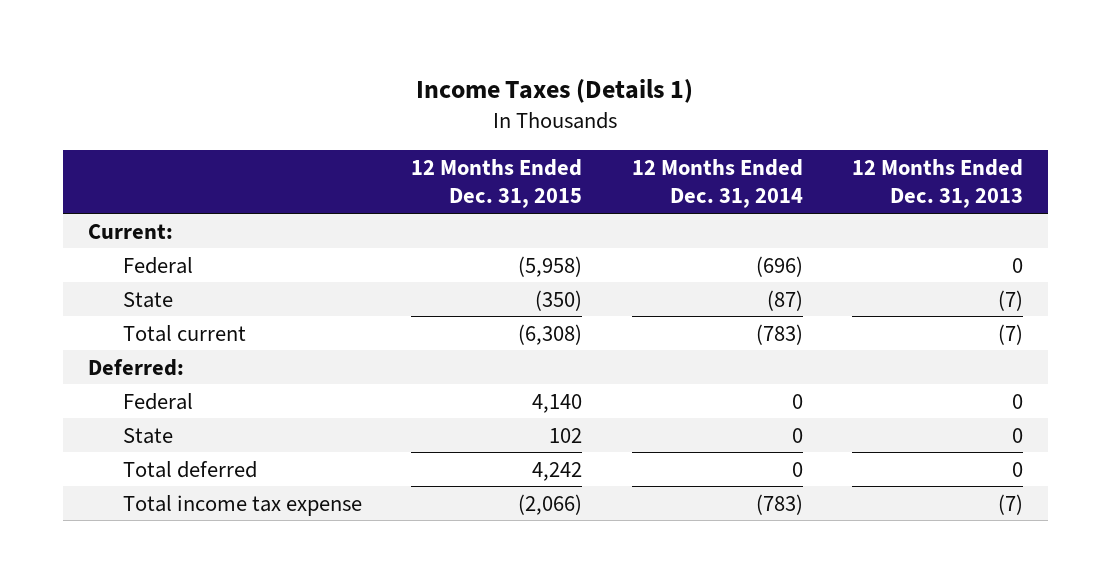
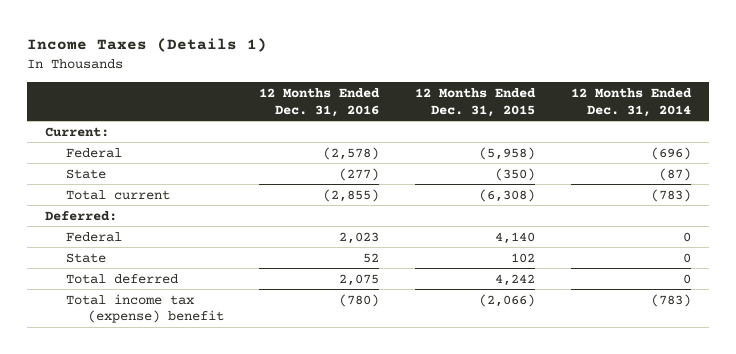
[851,159,1023,209] 12 Months Ended Dec. 31, 2013 -> none
none -> [259,87,381,117] 12 Months Ended Dec. 31, 2016
[122,494,362,516] Total income tax expense -> [66,293,224,324] Total income tax (expense) benefit

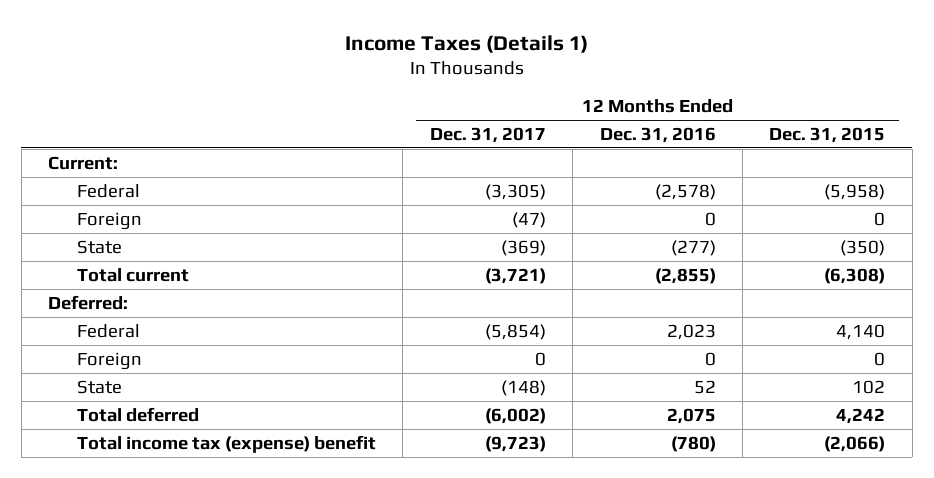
[570,87,692,117] 12 Months Ended Dec. 31, 2014 -> none
none -> [429,126,546,143] Dec. 31, 2017
none -> [77,211,143,230] Foreign
none -> [77,351,143,370] Foreign

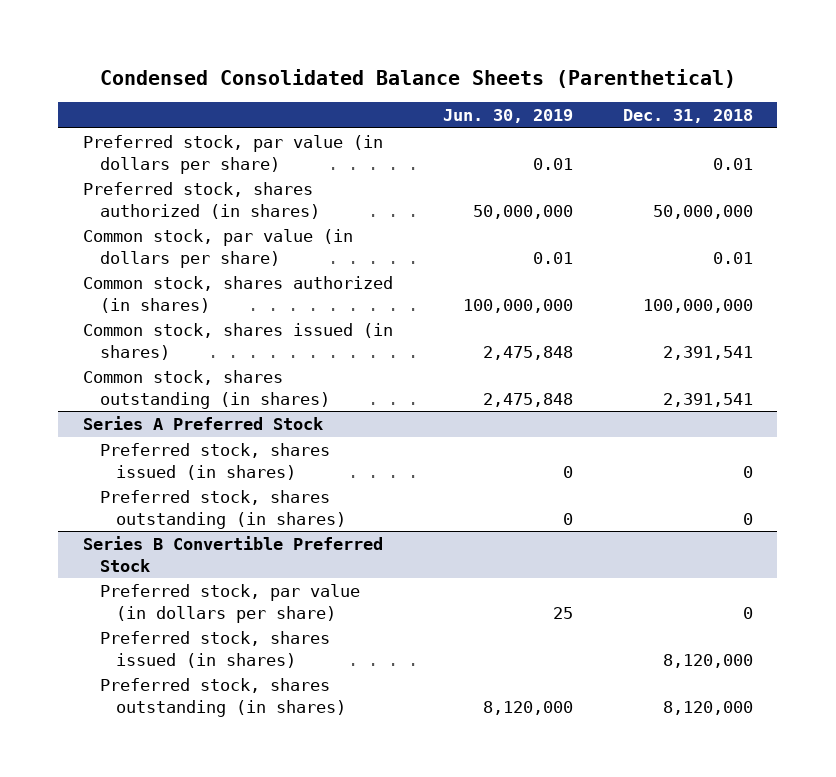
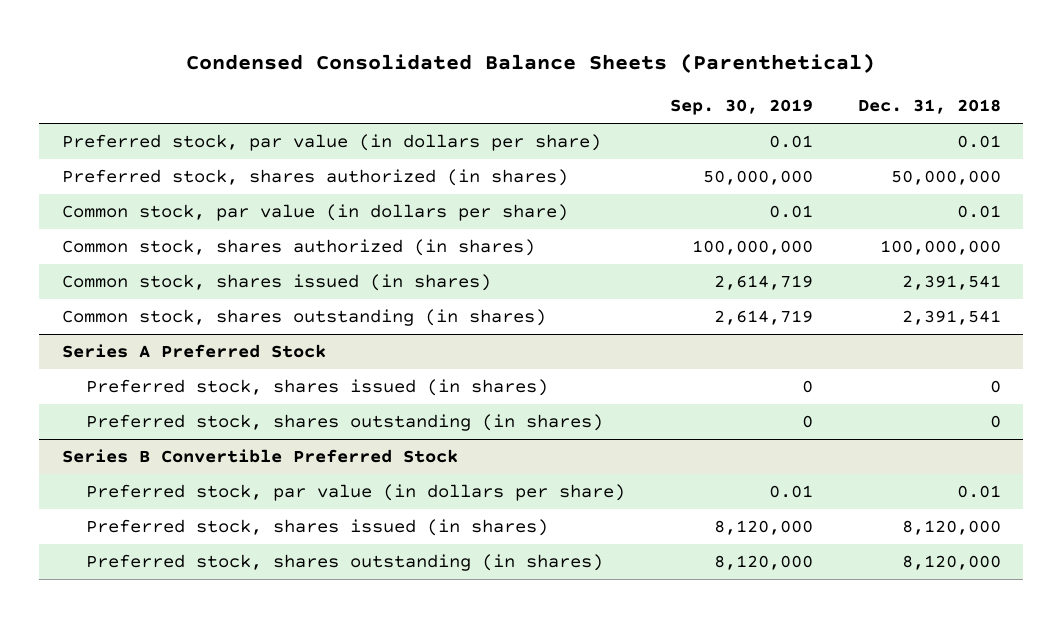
[442,109,573,124] Jun. 30, 2019 -> none
none -> [669,99,813,116] Sep. 30, 2019
[742,606,753,619] 0 -> [956,485,1001,499] 0.01

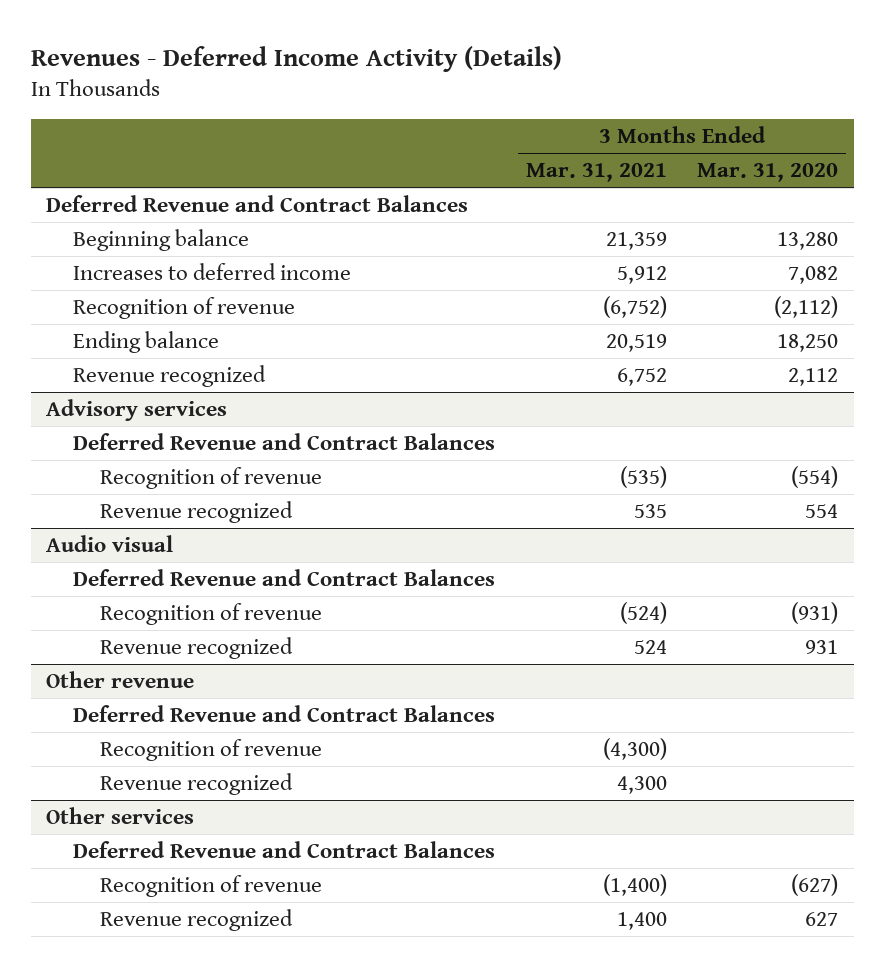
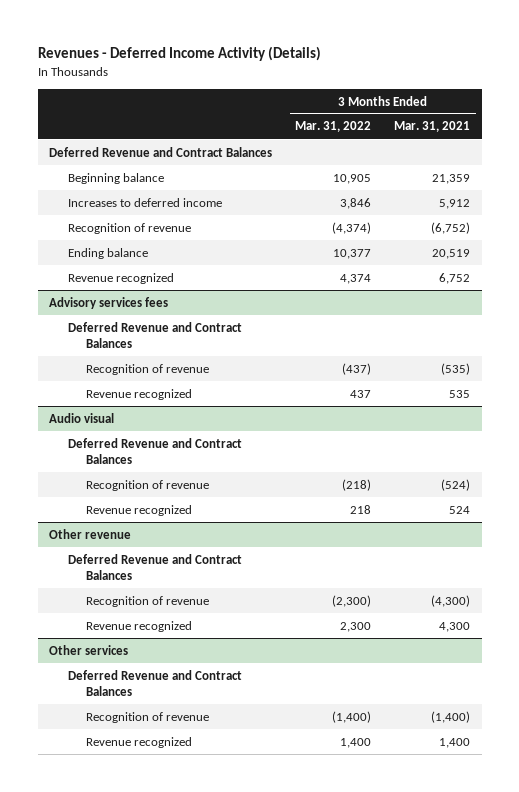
[697,163,839,183] Mar. 31, 2020 -> none
none -> [295,121,372,133] Mar. 31, 2022
[46,399,228,422] Advisory services -> [49,296,169,309] Advisory services fees

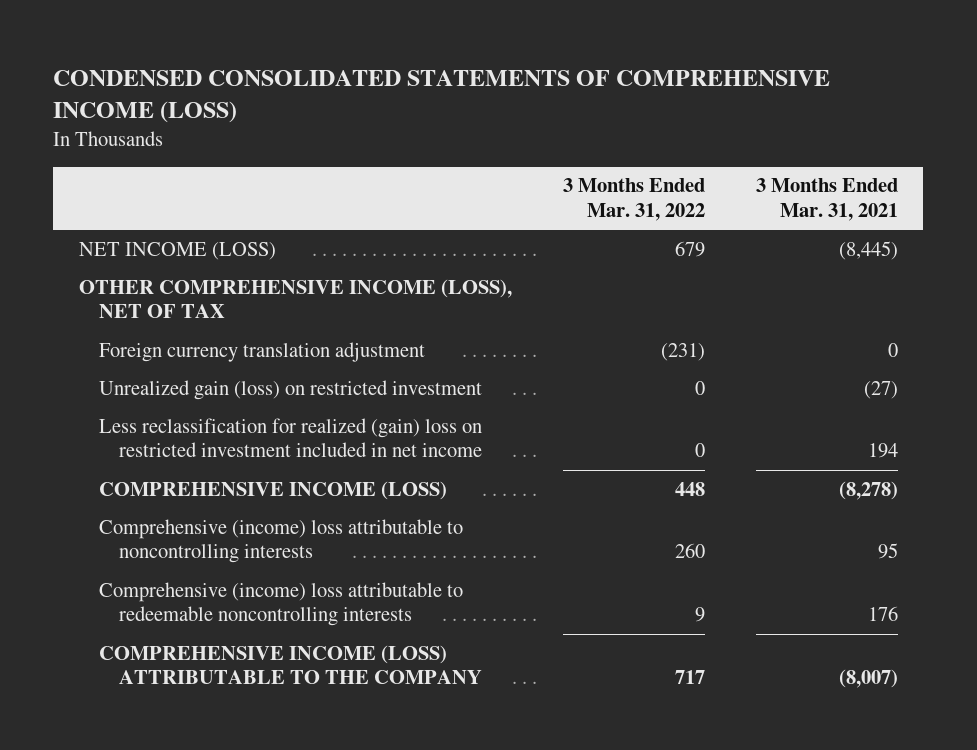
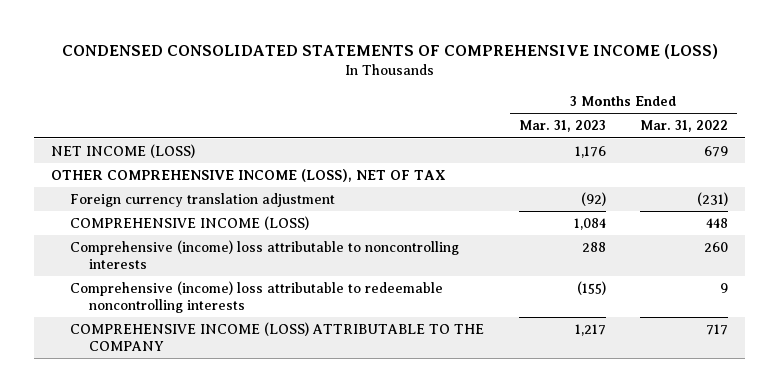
[755,178,898,221] 3 Months Ended Mar. 31, 2021 -> none
none -> [518,120,606,133] Mar. 31, 2023
[98,379,482,400] Unrealized gain (loss) on restricted investment -> none
[98,417,482,458] Less reclassification for realized (gain) loss on restricted investment included in net income -> none

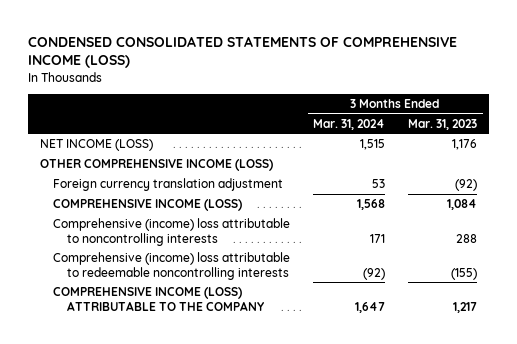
[640,120,729,133] Mar. 31, 2022 -> none
none -> [313,118,386,130] Mar. 31, 2024
[51,169,447,183] OTHER COMPREHENSIVE INCOME (LOSS), NET OF TAX -> [39,159,273,172] OTHER COMPREHENSIVE INCOME (LOSS)

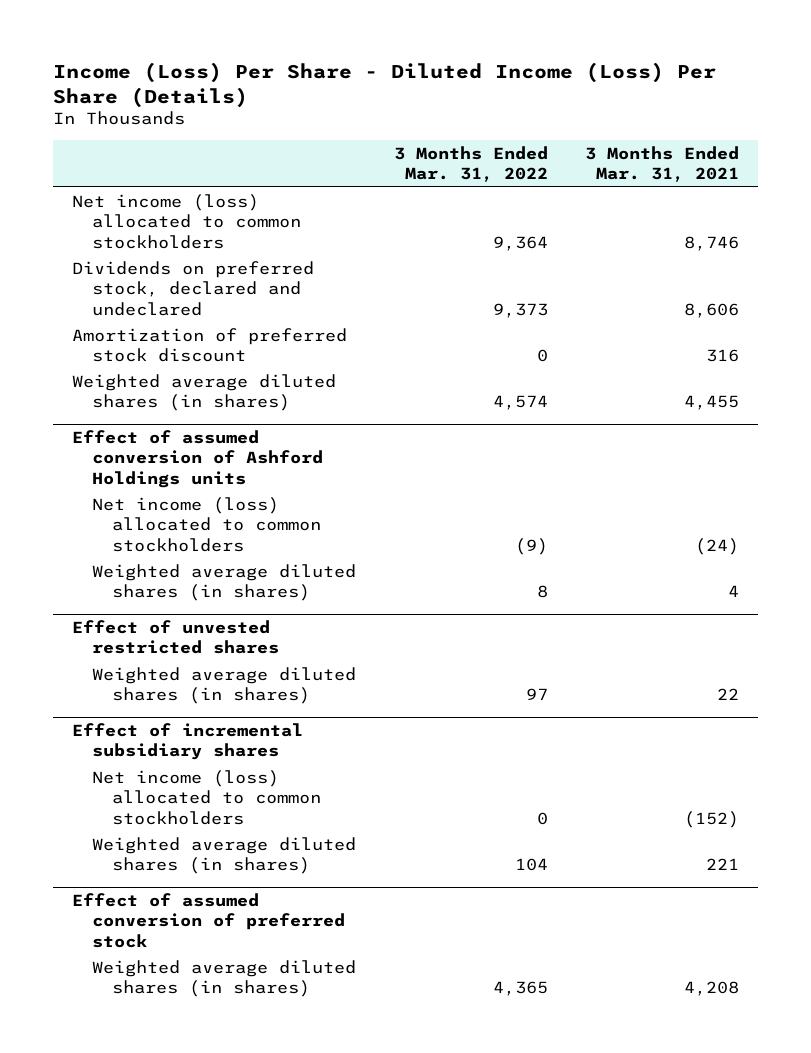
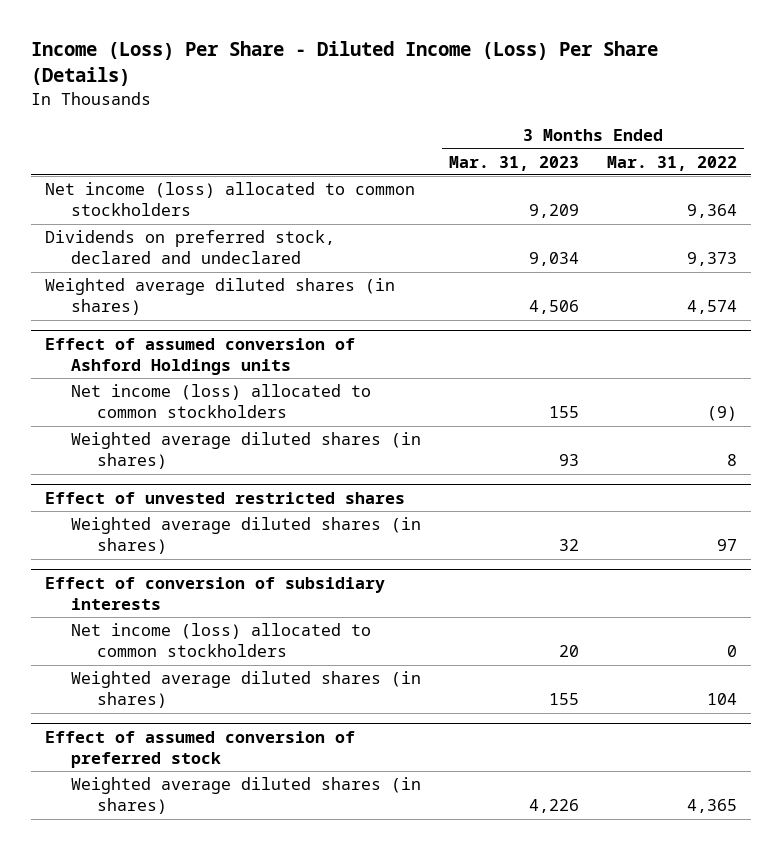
[585,145,740,183] 3 Months Ended Mar. 31, 2021 -> none
none -> [449,155,580,171] Mar. 31, 2023
[71,327,347,363] Amortization of preferred stock discount -> none
[71,722,303,761] Effect of incremental subsidiary shares -> [44,576,385,610] Effect of conversion of subsidiary interests

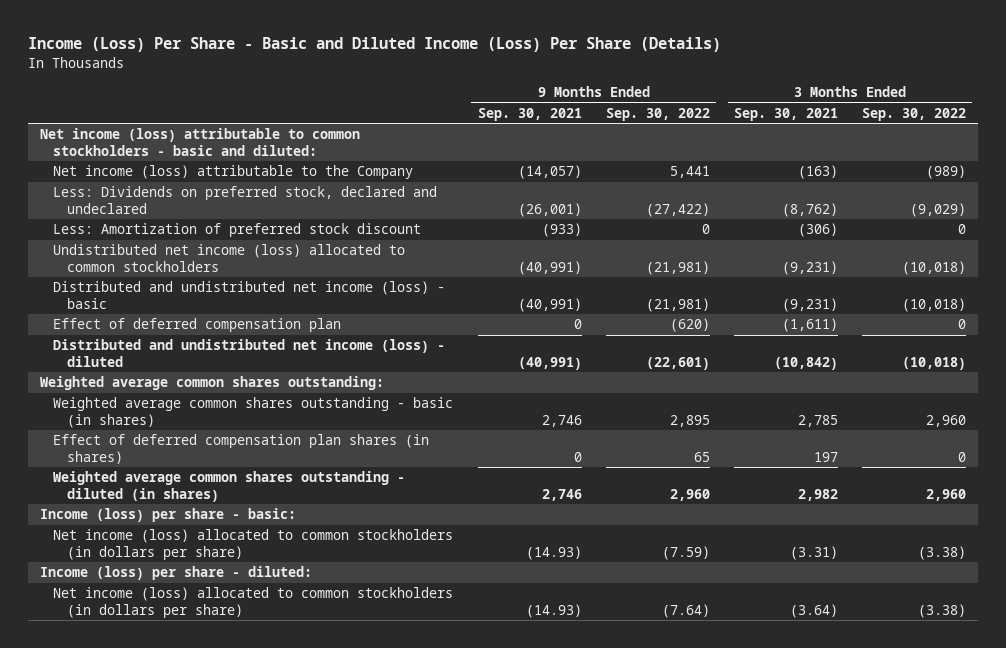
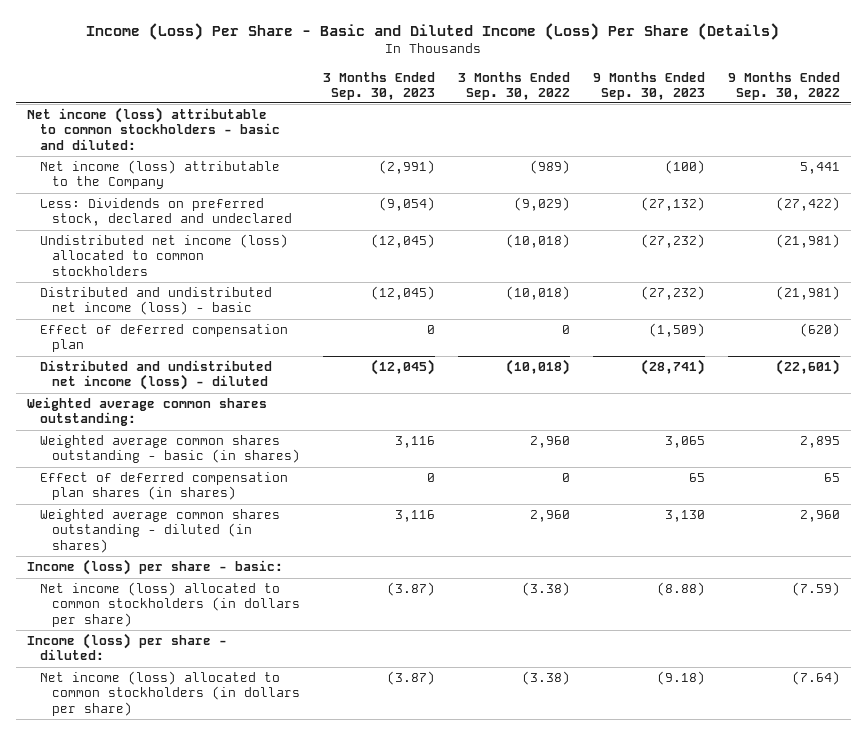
[477,107,582,121] Sep. 30, 2021 -> none
[733,107,838,121] Sep. 30, 2021 -> none
none -> [322,71,435,100] 3 Months Ended Sep. 30, 2023
none -> [592,71,705,100] 9 Months Ended Sep. 30, 2023
[53,223,422,238] Less: Amortization of preferred stock discount -> none

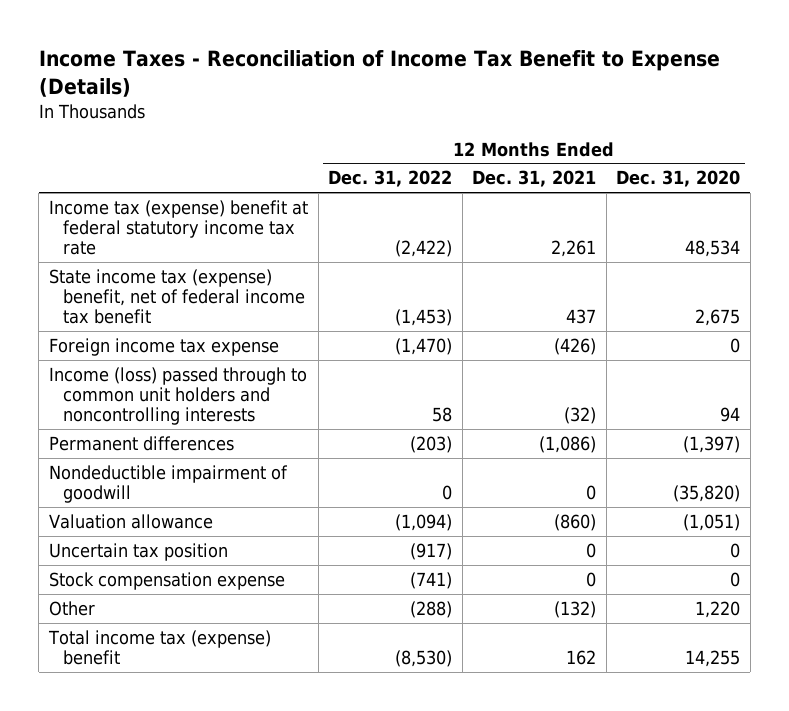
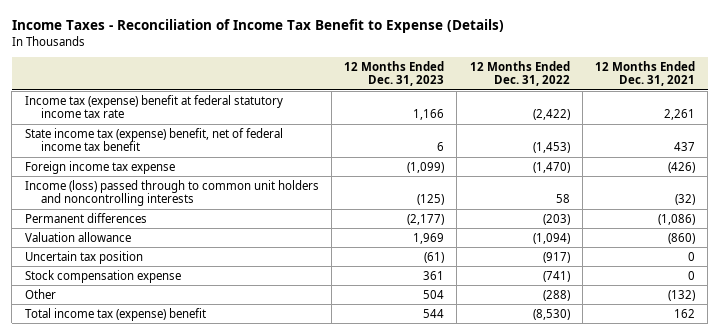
[616,170,741,188] Dec. 31, 2020 -> none
none -> [344,60,445,87] 12 Months Ended Dec. 31, 2023
[49,464,289,504] Nondeductible impairment of goodwill -> none

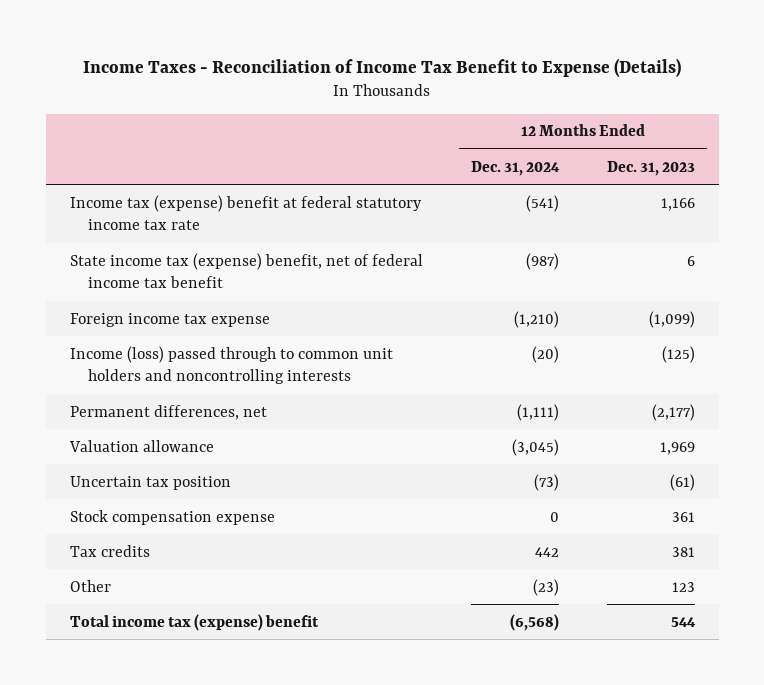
[469,60,570,87] 12 Months Ended Dec. 31, 2022 -> none
[595,60,696,87] 12 Months Ended Dec. 31, 2021 -> none
none -> [470,160,560,176] Dec. 31, 2024
[24,212,147,223] Permanent differences -> [69,404,267,420] Permanent differences, net
none -> [69,544,150,557] Tax credits
[423,289,445,299] 504 -> [671,581,695,592] 123

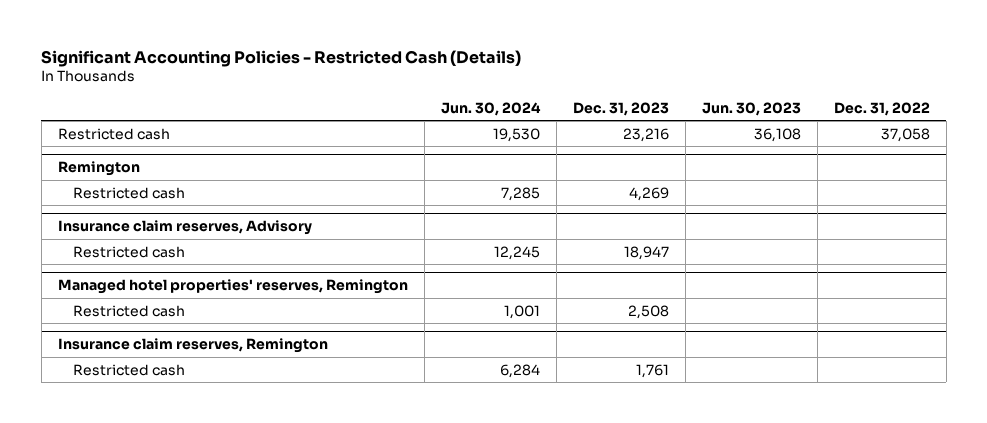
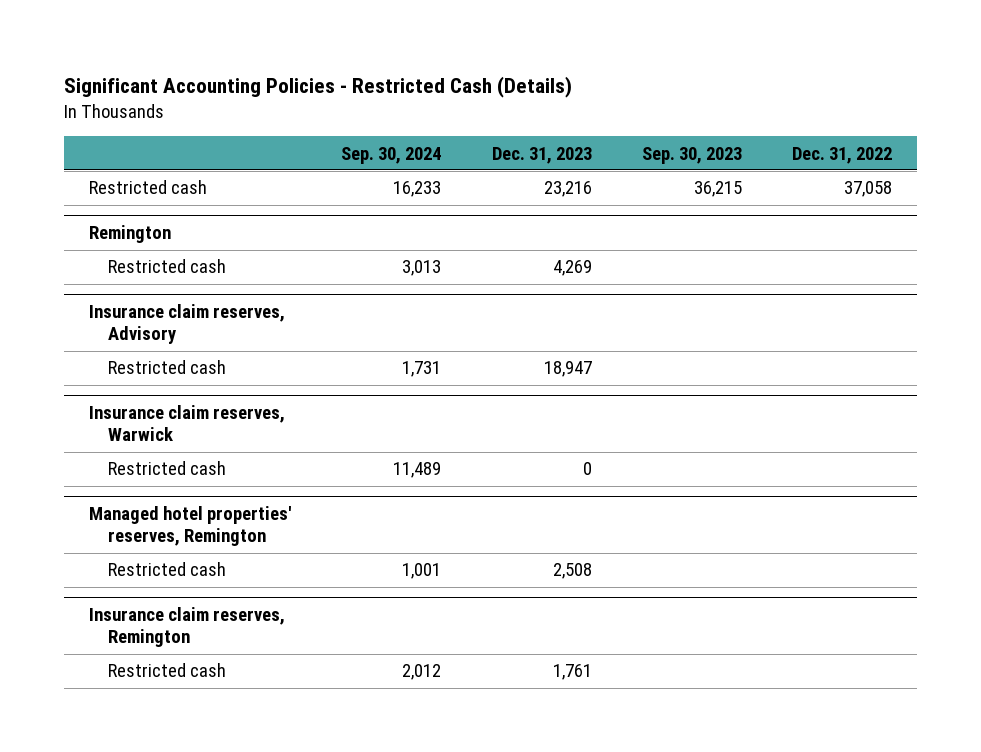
[440,101,541,116] Jun. 30, 2024 -> none
[701,101,801,116] Jun. 30, 2023 -> none
none -> [341,146,442,164] Sep. 30, 2024
none -> [641,146,742,164] Sep. 30, 2023
none -> [89,405,286,442] Insurance claim reserves, Warwick
none -> [108,461,227,476] Restricted cash

